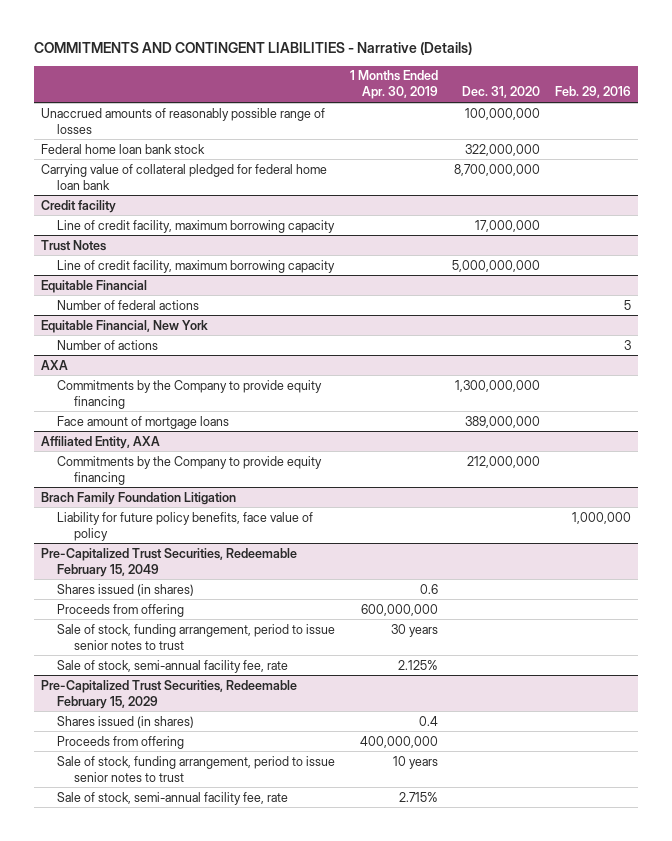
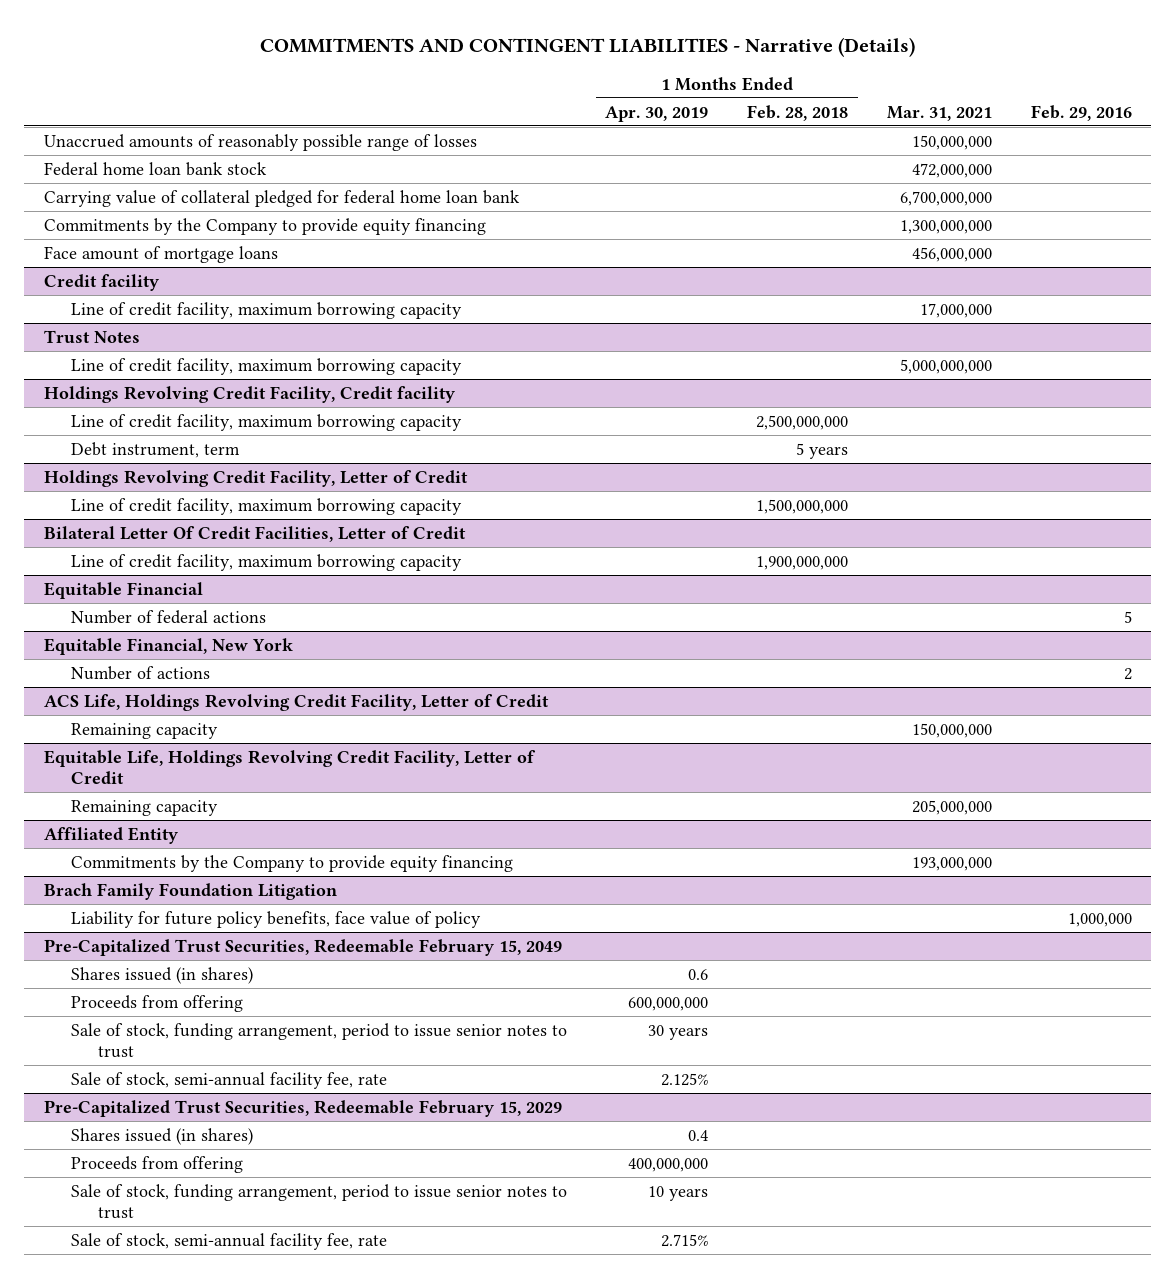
[462,86,541,99] Dec. 31, 2020 -> none
none -> [747,104,849,121] Feb. 28, 2018
none -> [886,105,992,121] Mar. 31, 2021
none -> [43,217,486,235] Commitments by the Company to provide equity financing
none -> [43,245,278,263] Face amount of mortgage loans
none -> [43,385,455,403] Holdings Revolving Credit Facility, Credit facility
none -> [70,413,462,431] Line of credit facility, maximum borrowing capacity
none -> [70,441,240,458] Debt instrument, term
none -> [43,469,468,487] Holdings Revolving Credit Facility, Letter of Credit
none -> [70,497,462,515] Line of credit facility, maximum borrowing capacity
none -> [43,525,466,542] Bilateral Letter Of Credit Facilities, Letter of Credit
none -> [70,553,462,571] Line of credit facility, maximum borrowing capacity
[41,359,69,370] AXA -> none
[57,379,323,409] Commitments by the Company to provide equity financing -> none
[57,415,230,429] Face amount of mortgage loans -> none
[623,339,631,350] 3 -> [1123,667,1132,680] 2
none -> [43,693,549,711] ACS Life, Holdings Revolving Credit Facility, Letter of Credit
none -> [70,722,218,739] Remaining capacity
none -> [43,749,536,785] Equitable Life, Holdings Revolving Credit Facility, Letter of Credit
none -> [70,799,218,816] Remaining capacity
[41,435,161,449] Affiliated Entity, AXA -> [43,826,178,844] Affiliated Entity

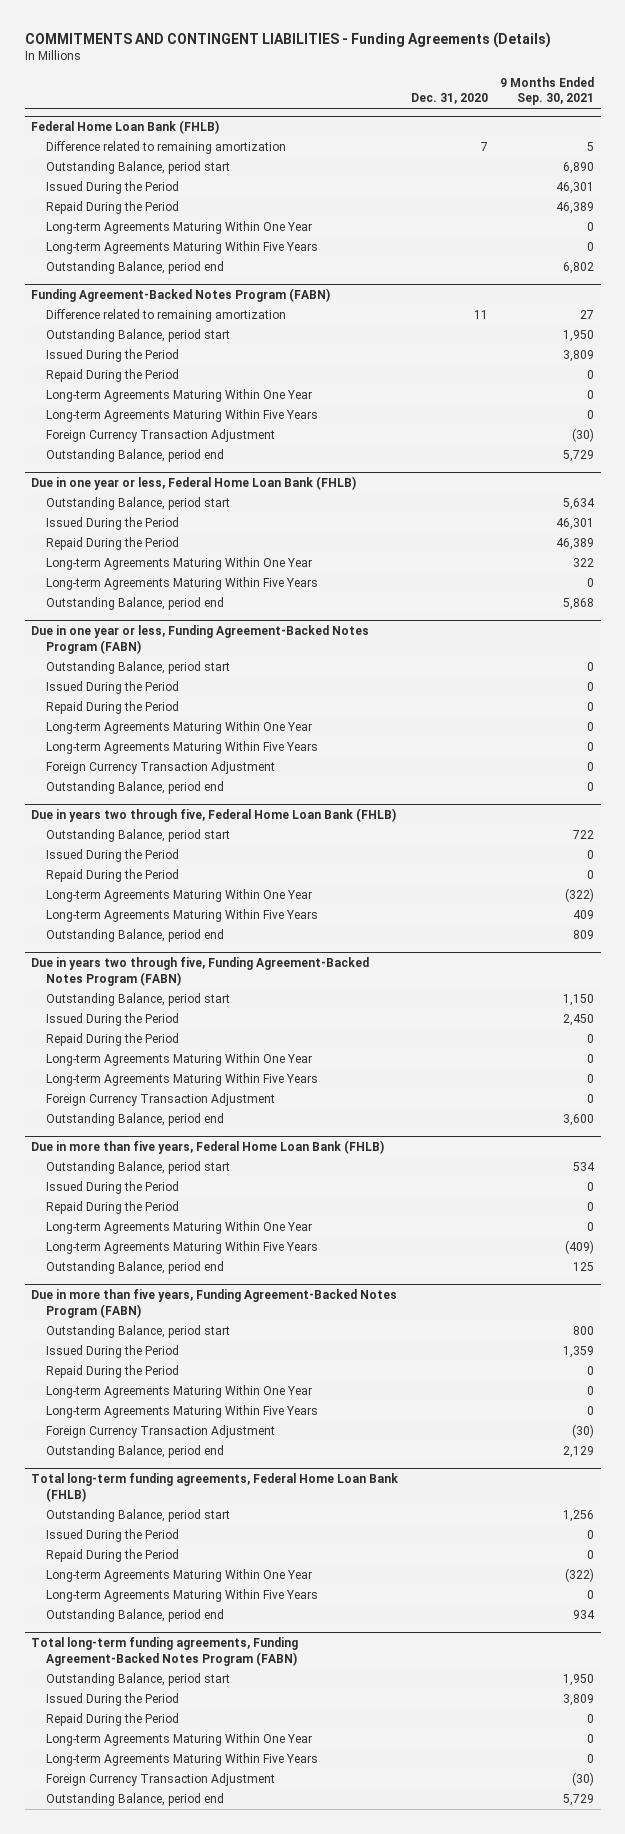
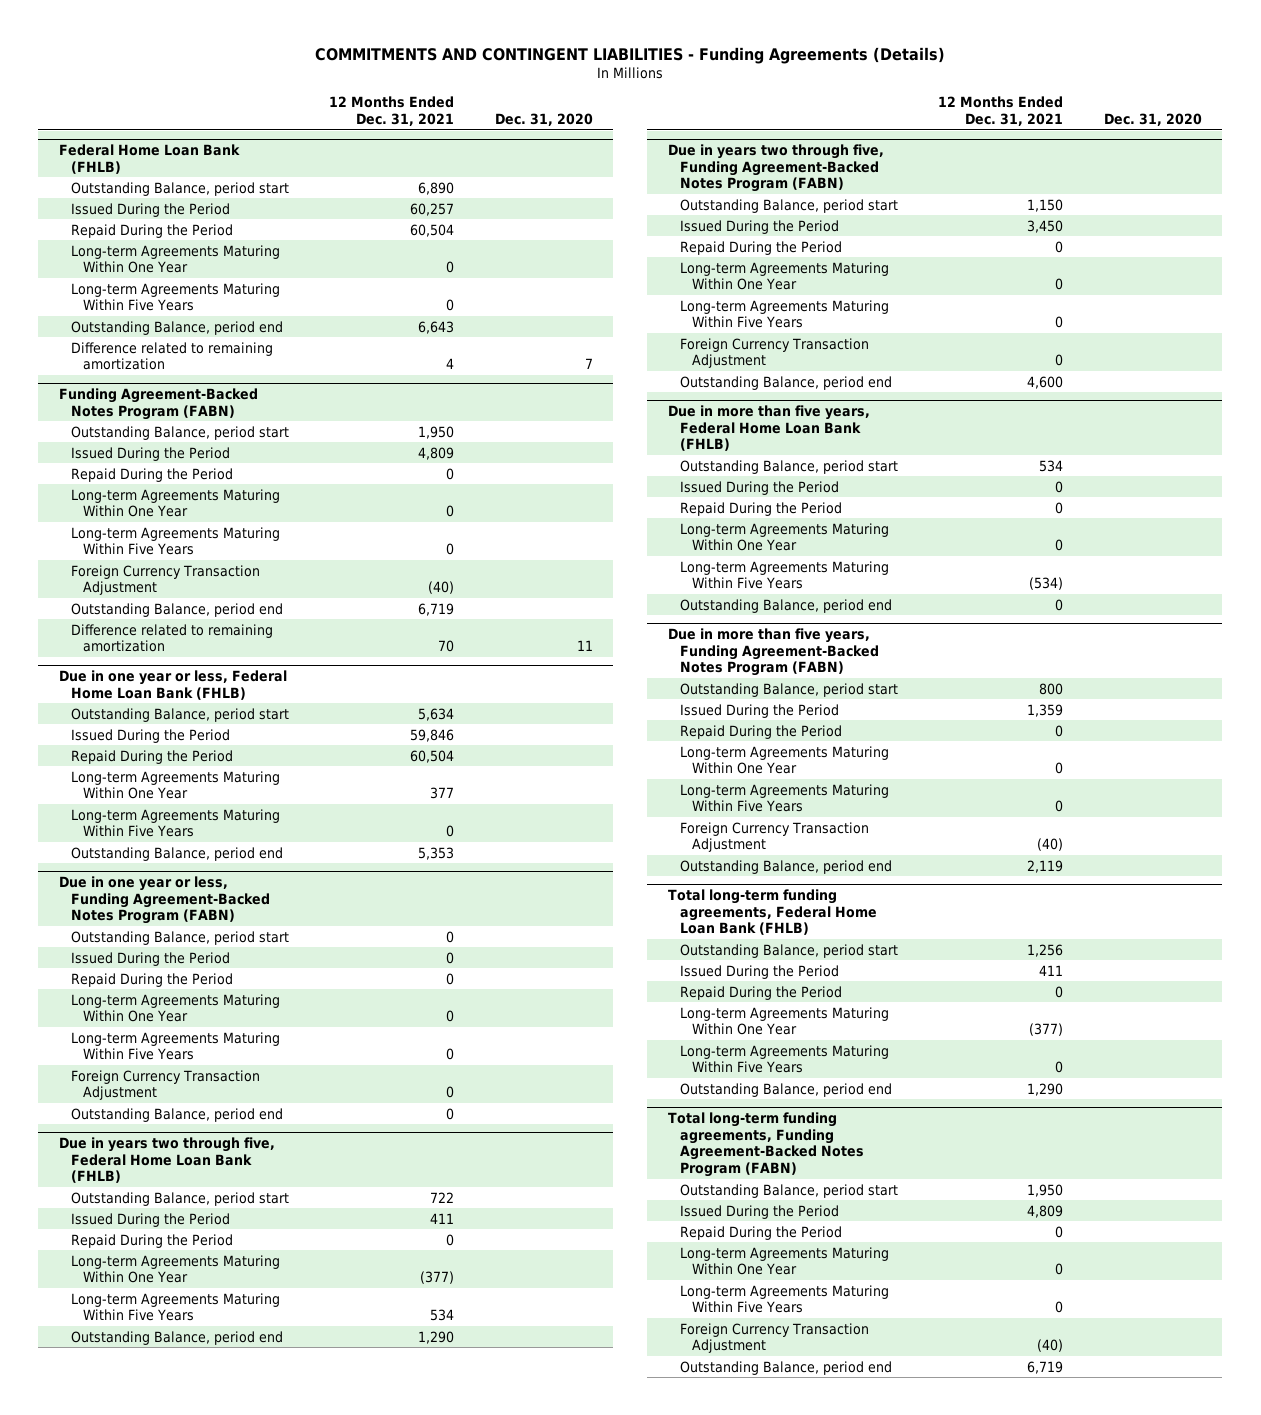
[500,76,595,106] 9 Months Ended Sep. 30, 2021 -> none
none -> [329,96,455,126] 12 Months Ended Dec. 31, 2021
[45,141,286,155] Difference related to remaining amortization -> [70,341,273,371] Difference related to remaining amortization
[45,309,286,323] Difference related to remaining amortization -> [70,623,273,653] Difference related to remaining amortization

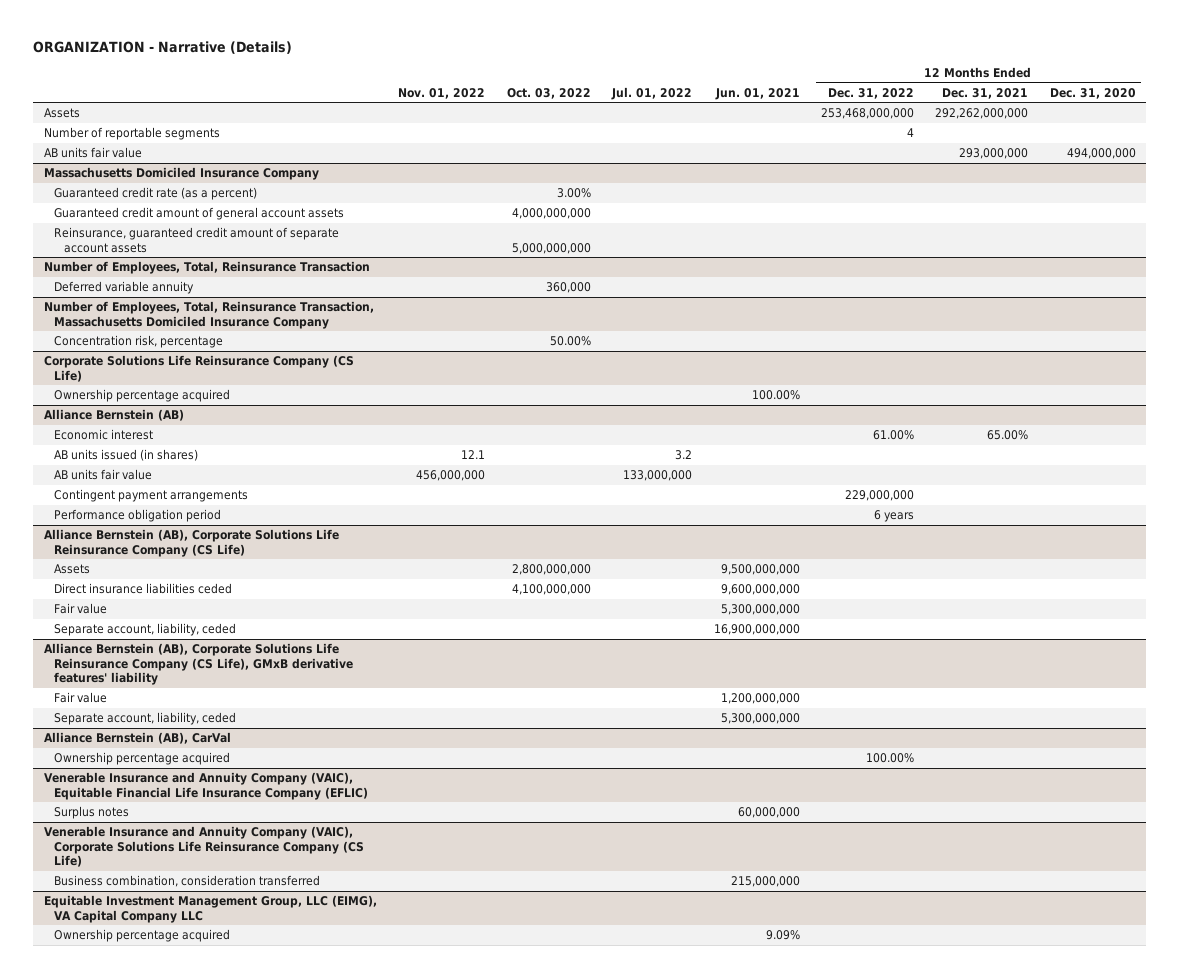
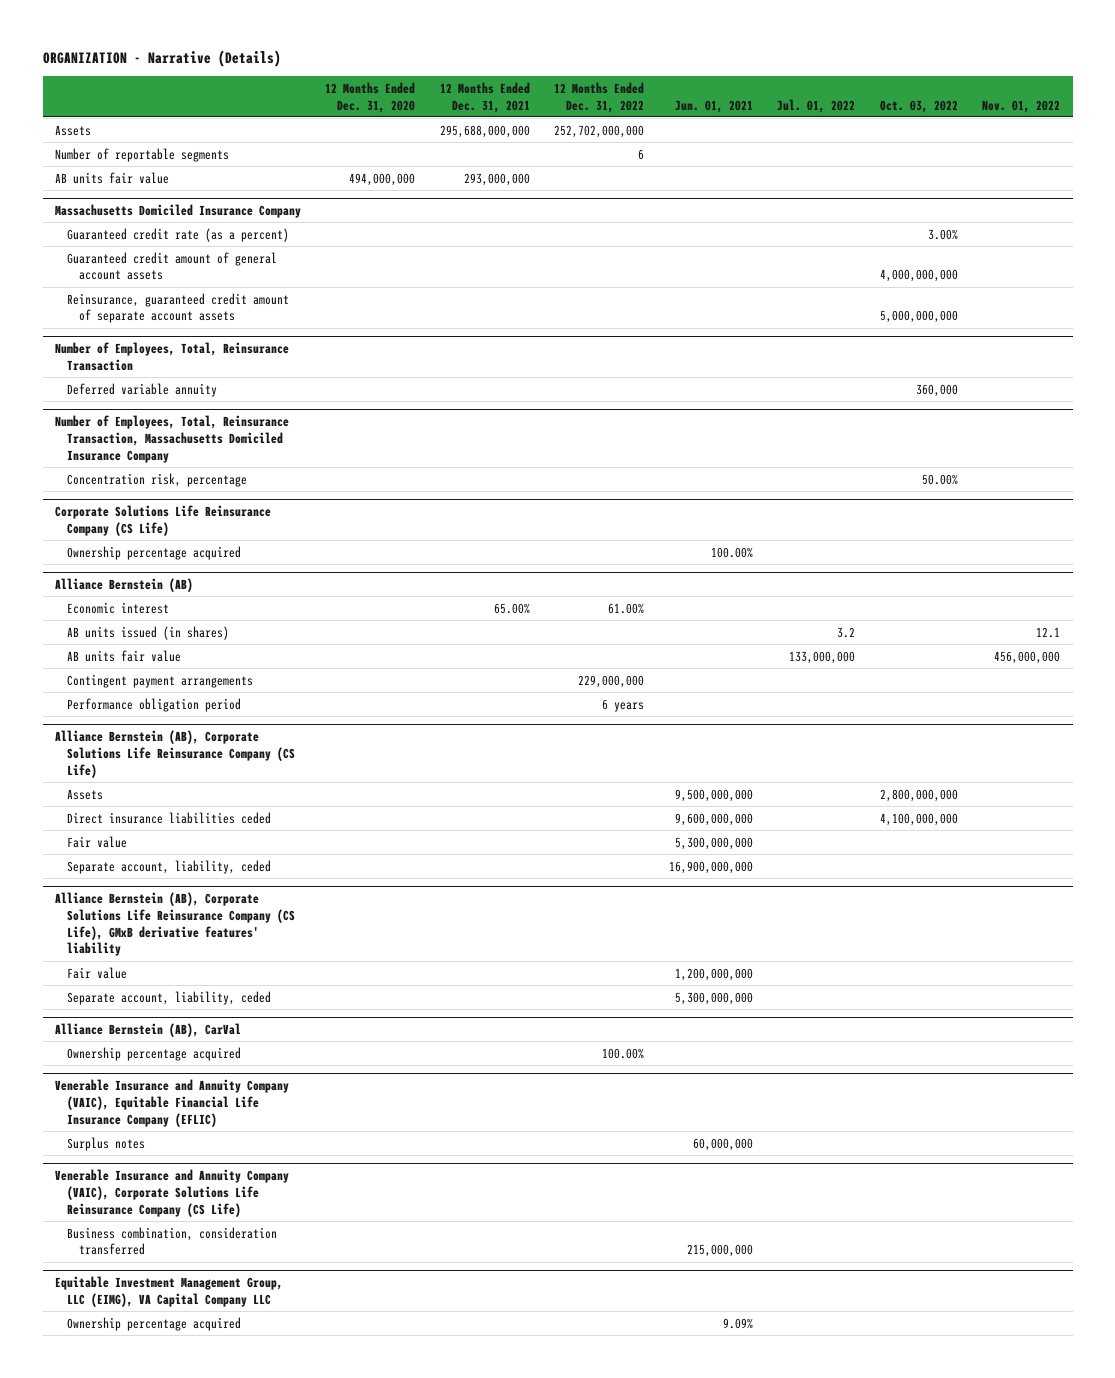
[820,108,914,120] 253,468,000,000 -> [554,124,645,138] 252,702,000,000
[935,108,1029,120] 292,262,000,000 -> [439,124,530,138] 295,688,000,000
[906,128,914,138] 4 -> [638,148,645,160] 6

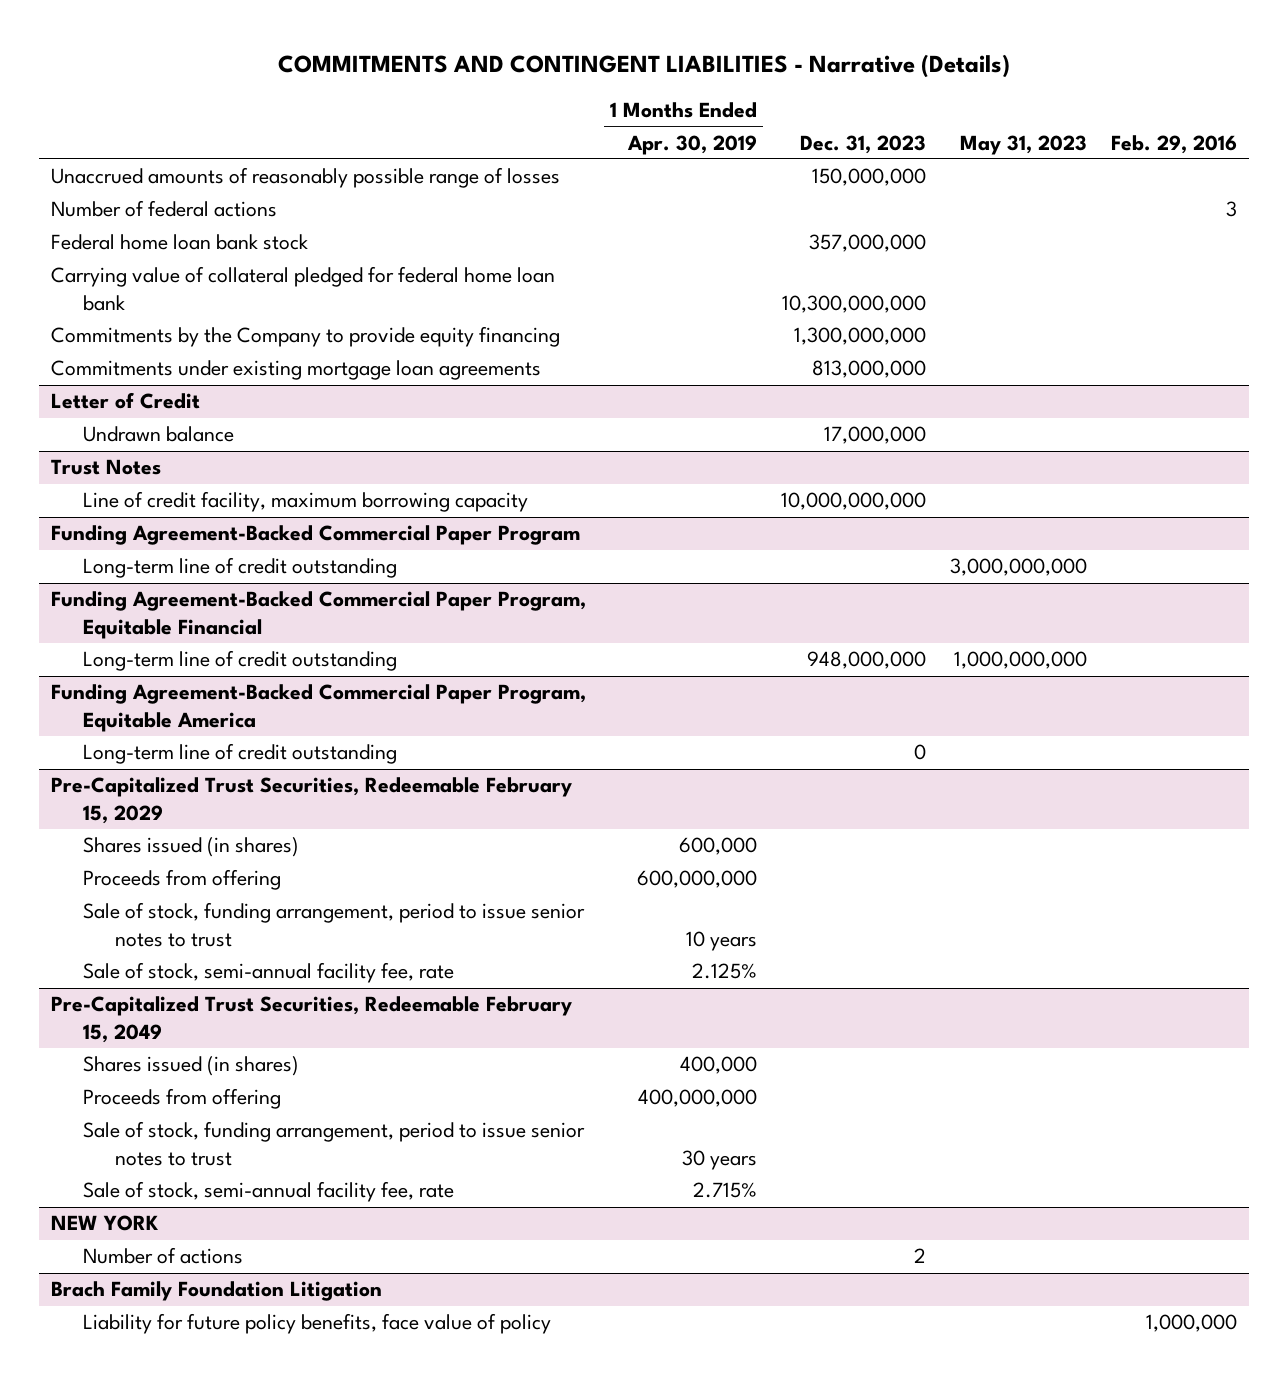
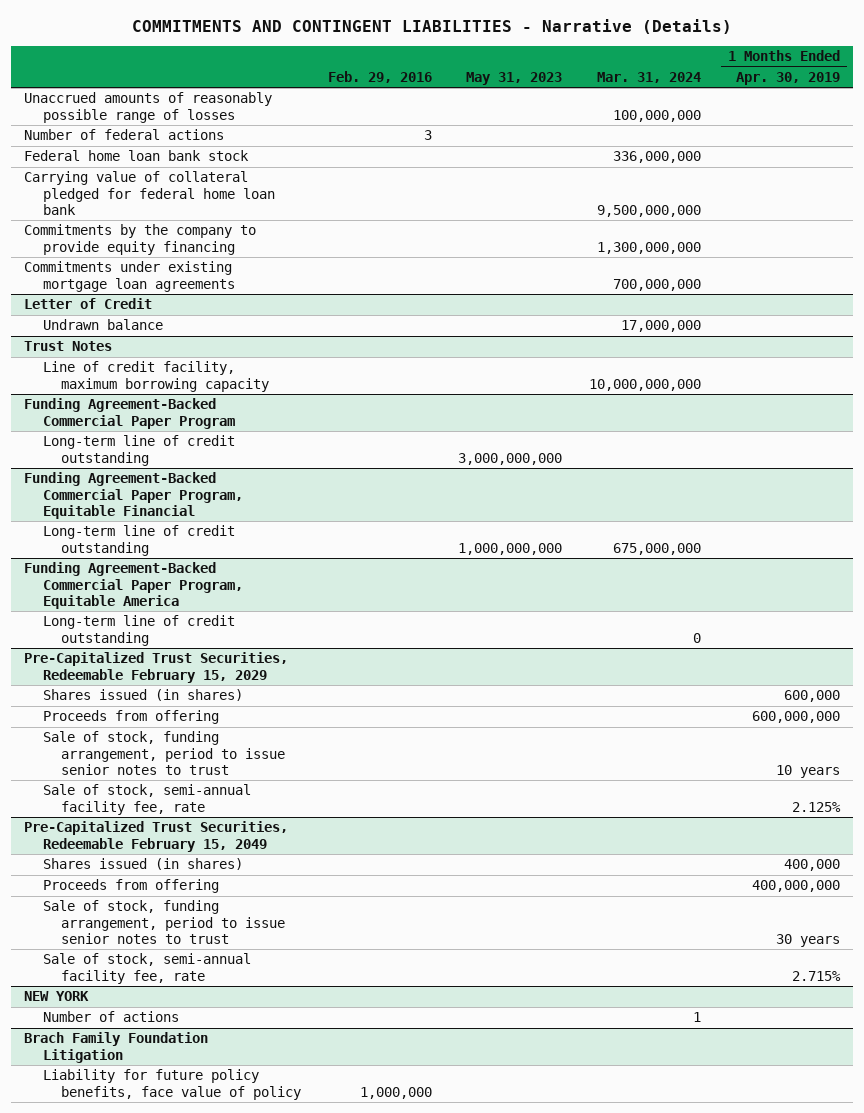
[800,134,927,154] Dec. 31, 2023 -> none
none -> [597,71,702,83] Mar. 31, 2024
[51,326,561,348] Commitments by the Company to provide equity financing -> [24,224,257,255] Commitments by the company to provide equity financing

